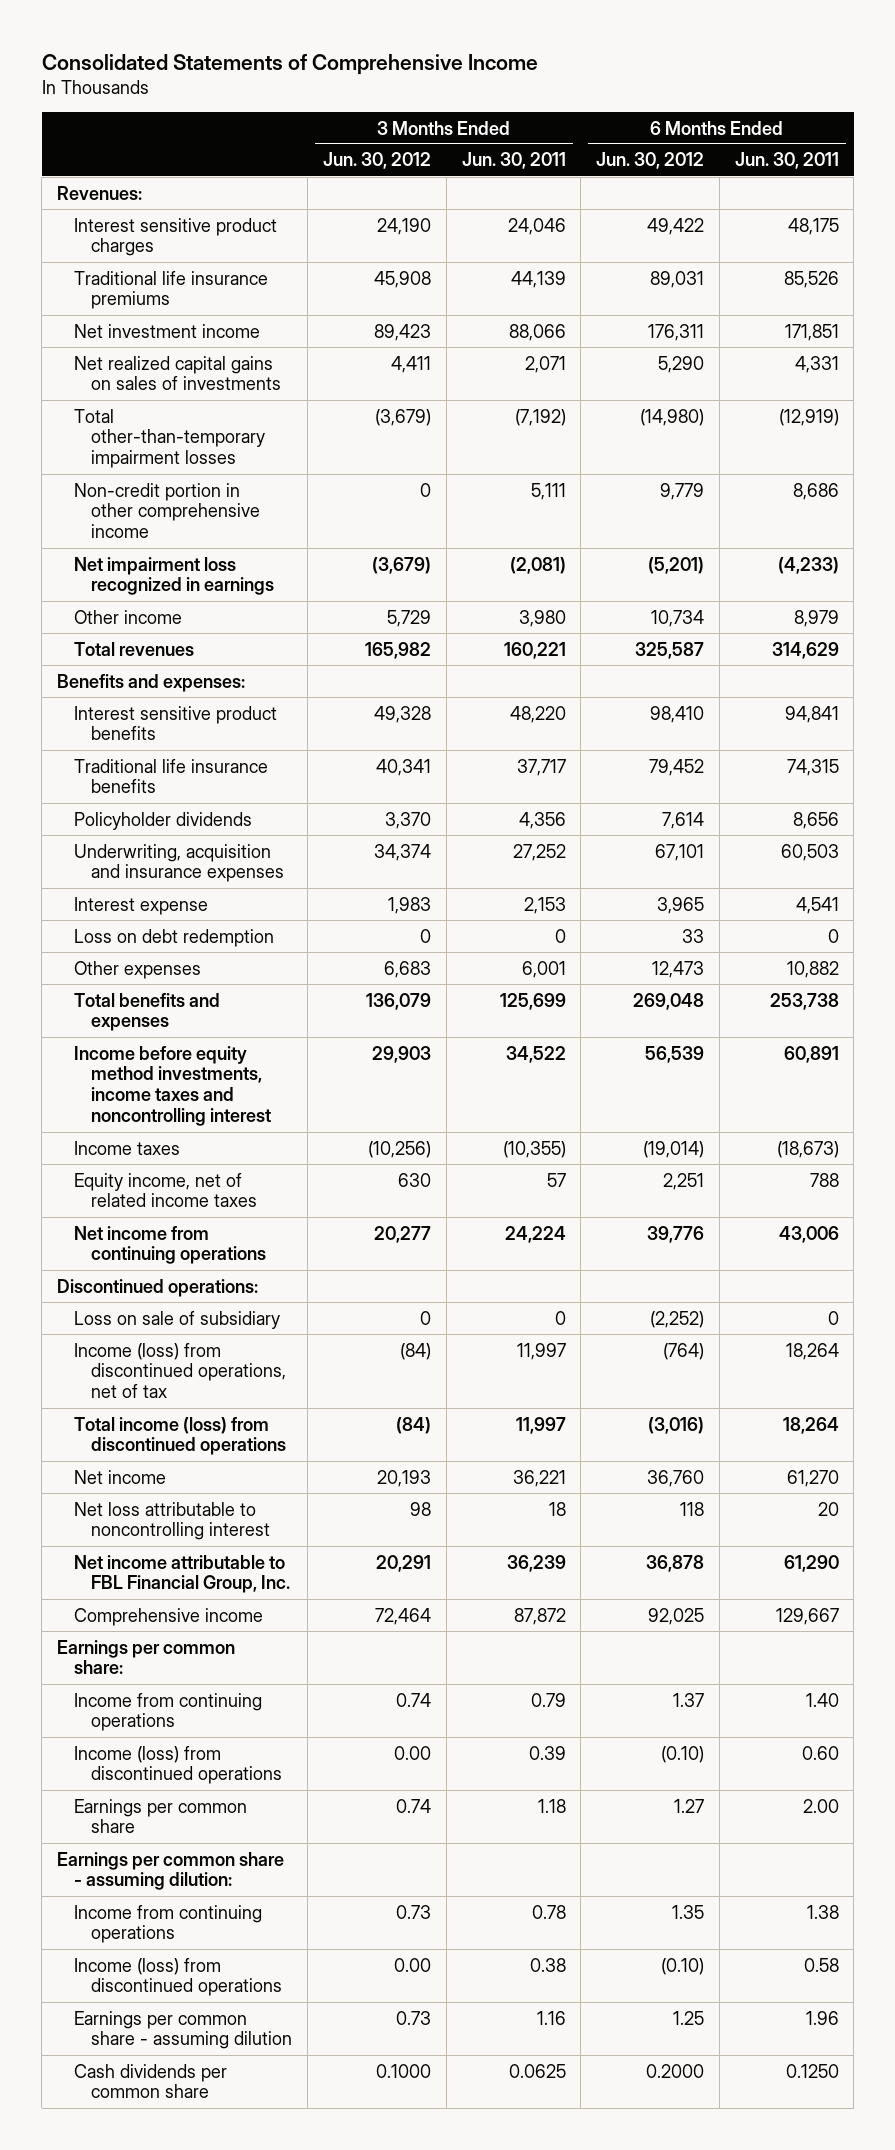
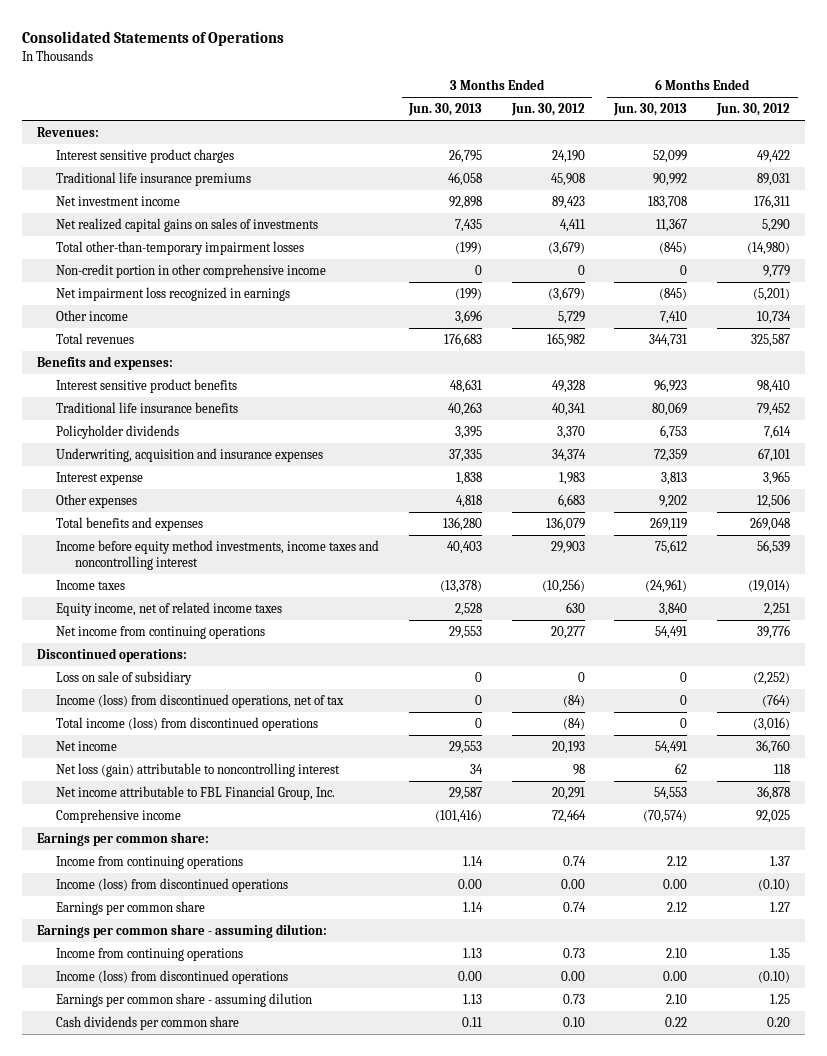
[41,53,538,75] Consolidated Statements of Comprehensive Income -> [22,30,285,46] Consolidated Statements of Operations
[461,152,566,170] Jun. 30, 2011 -> none
[734,152,839,170] Jun. 30, 2011 -> none
none -> [408,103,483,117] Jun. 30, 2013
none -> [613,103,688,117] Jun. 30, 2013
[74,928,275,947] Loss on debt redemption -> none
[652,960,705,978] 12,473 -> [757,494,791,509] 12,506
[74,1501,271,1541] Net loss attributable to noncontrolling interest -> [56,763,341,778] Net loss (gain) attributable to noncontrolling interest
[375,2063,431,2078] 0.1000 -> [562,1017,585,1028] 0.10
[646,2063,705,2078] 0.2000 -> [767,1017,791,1028] 0.20

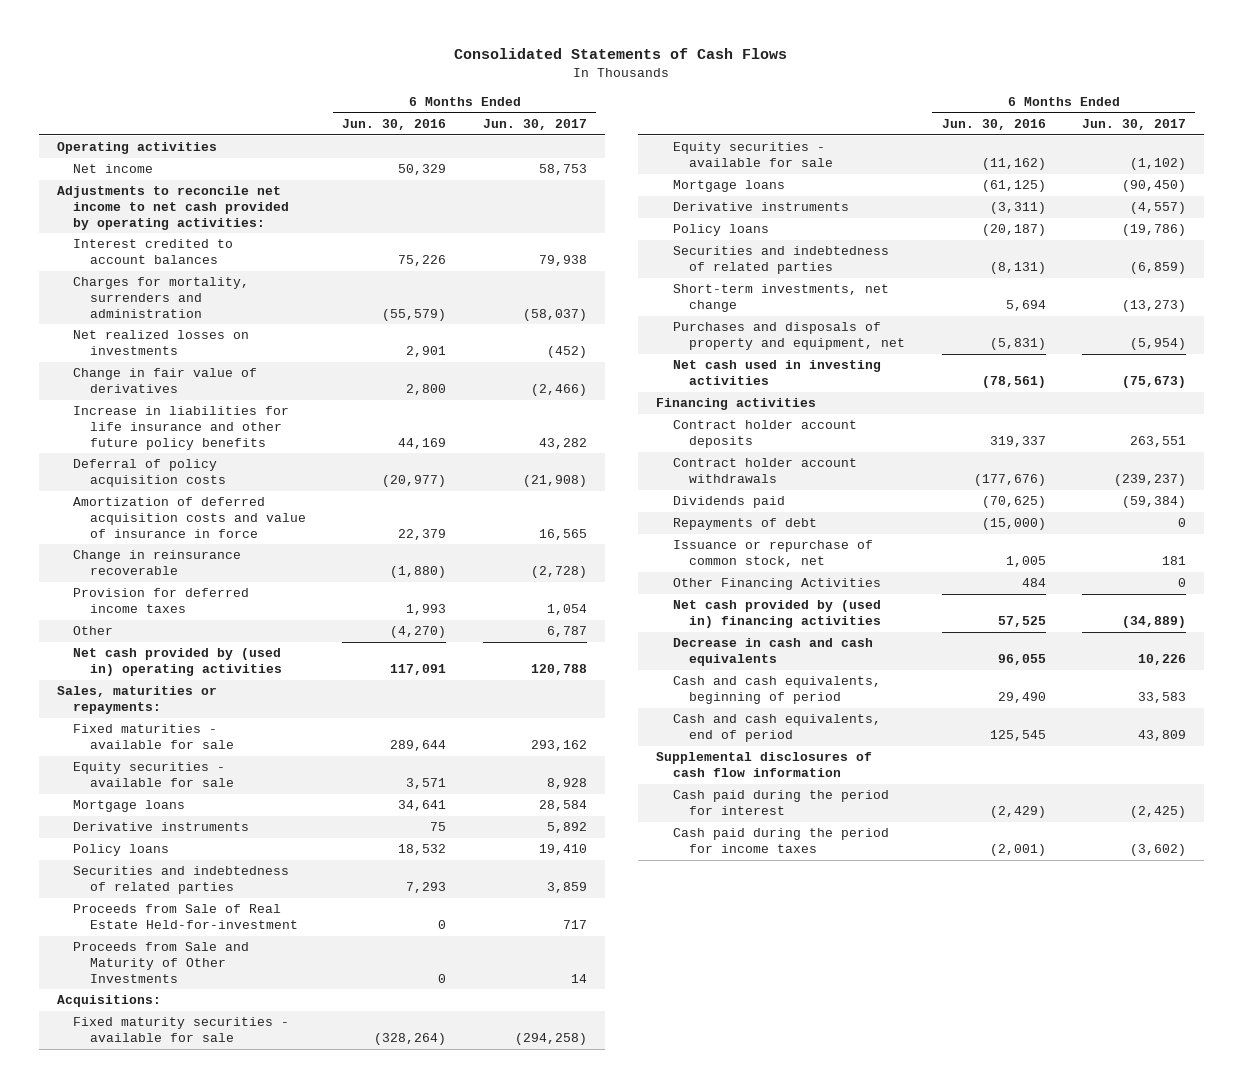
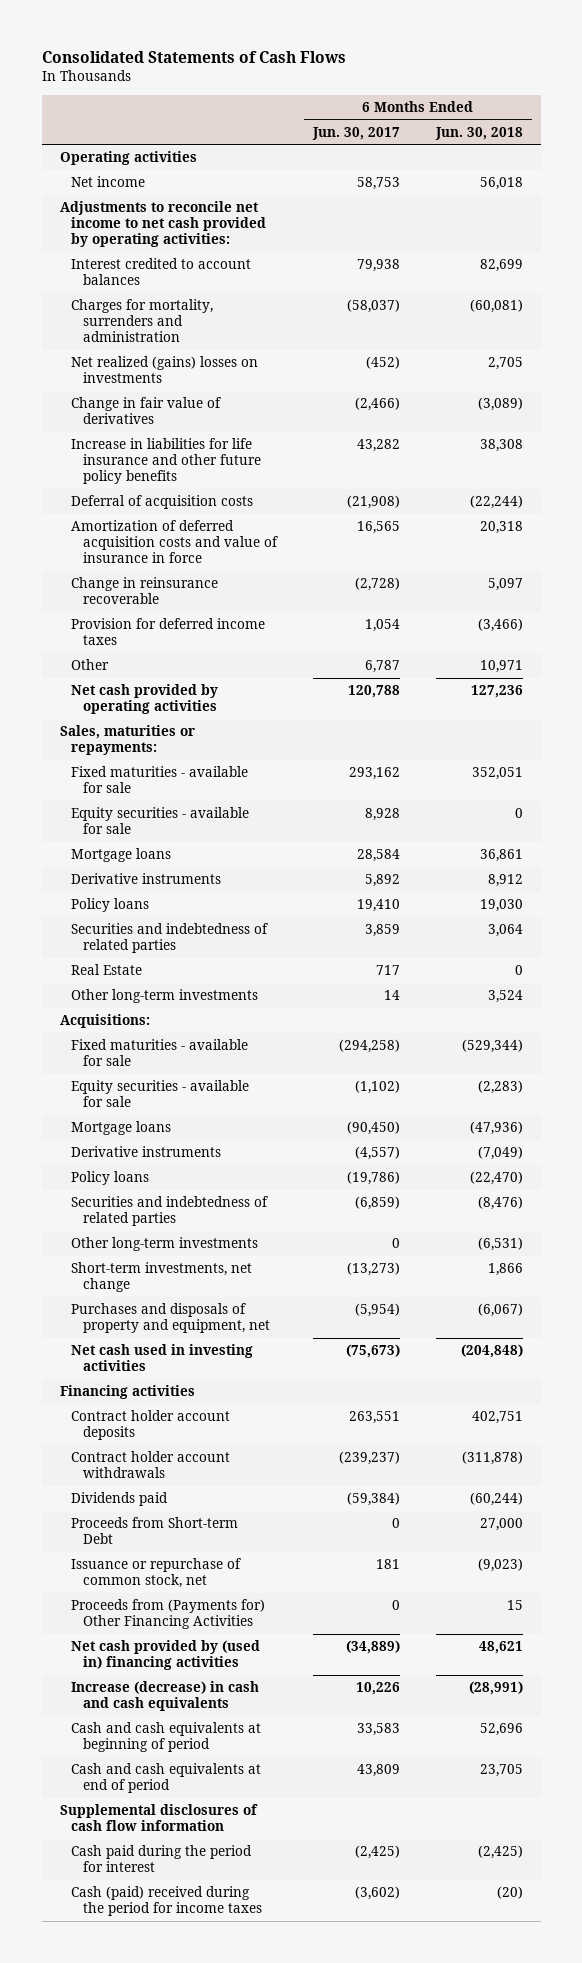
[342,118,447,130] Jun. 30, 2016 -> none
none -> [434,126,523,140] Jun. 30, 2018
[73,330,250,356] Net realized losses on investments -> [71,356,259,384] Net realized (gains) losses on investments
[73,459,227,488] Deferral of policy acquisition costs -> [71,495,254,510] Deferral of acquisition costs
[73,648,283,677] Net cash provided by (used in) operating activities -> [71,684,219,715] Net cash provided by operating activities
[73,904,299,930] Proceeds from Sale of Real Estate Held-for-investment -> [71,964,143,976] Real Estate
[73,942,250,983] Proceeds from Sale and Maturity of Other Investments -> [71,989,259,1004] Other long-term investments
[73,1017,290,1043] Fixed maturity securities - available for sale -> [71,1039,249,1067] Fixed maturities - available for sale
none -> [71,1237,259,1252] Other long-term investments
[672,518,817,531] Repayments of debt -> none
none -> [71,1517,239,1545] Proceeds from Short-term Debt
[672,578,881,591] Other Financing Activities -> [71,1599,266,1630] Proceeds from (Payments for) Other Financing Activities
[672,638,873,667] Decrease in cash and cash equivalents -> [71,1681,260,1712] Increase (decrease) in cash and cash equivalents
[672,676,881,705] Cash and cash equivalents, beginning of period -> [71,1722,262,1753] Cash and cash equivalents at beginning of period
[672,714,881,743] Cash and cash equivalents, end of period -> [71,1763,262,1794] Cash and cash equivalents at end of period
[672,828,889,854] Cash paid during the period for income taxes -> [71,1886,262,1917] Cash (paid) received during the period for income taxes

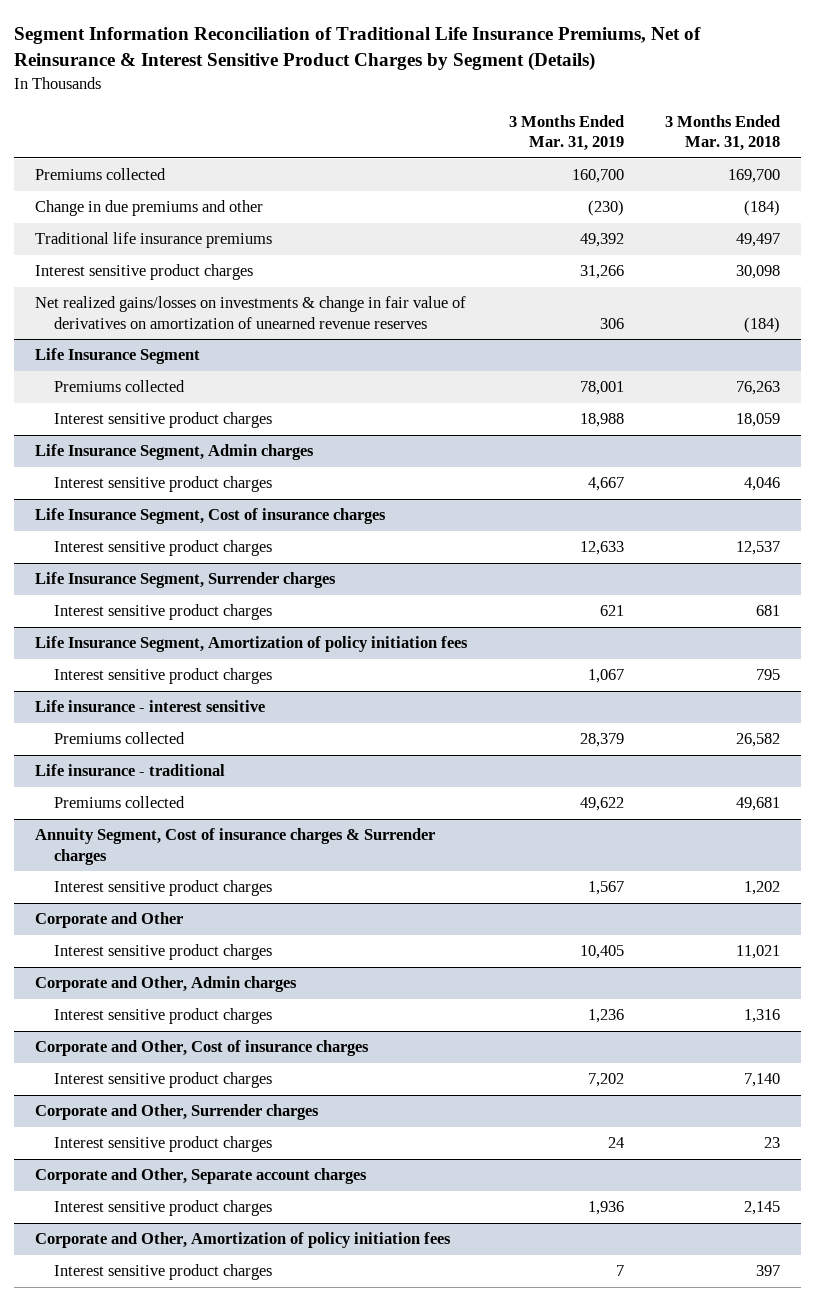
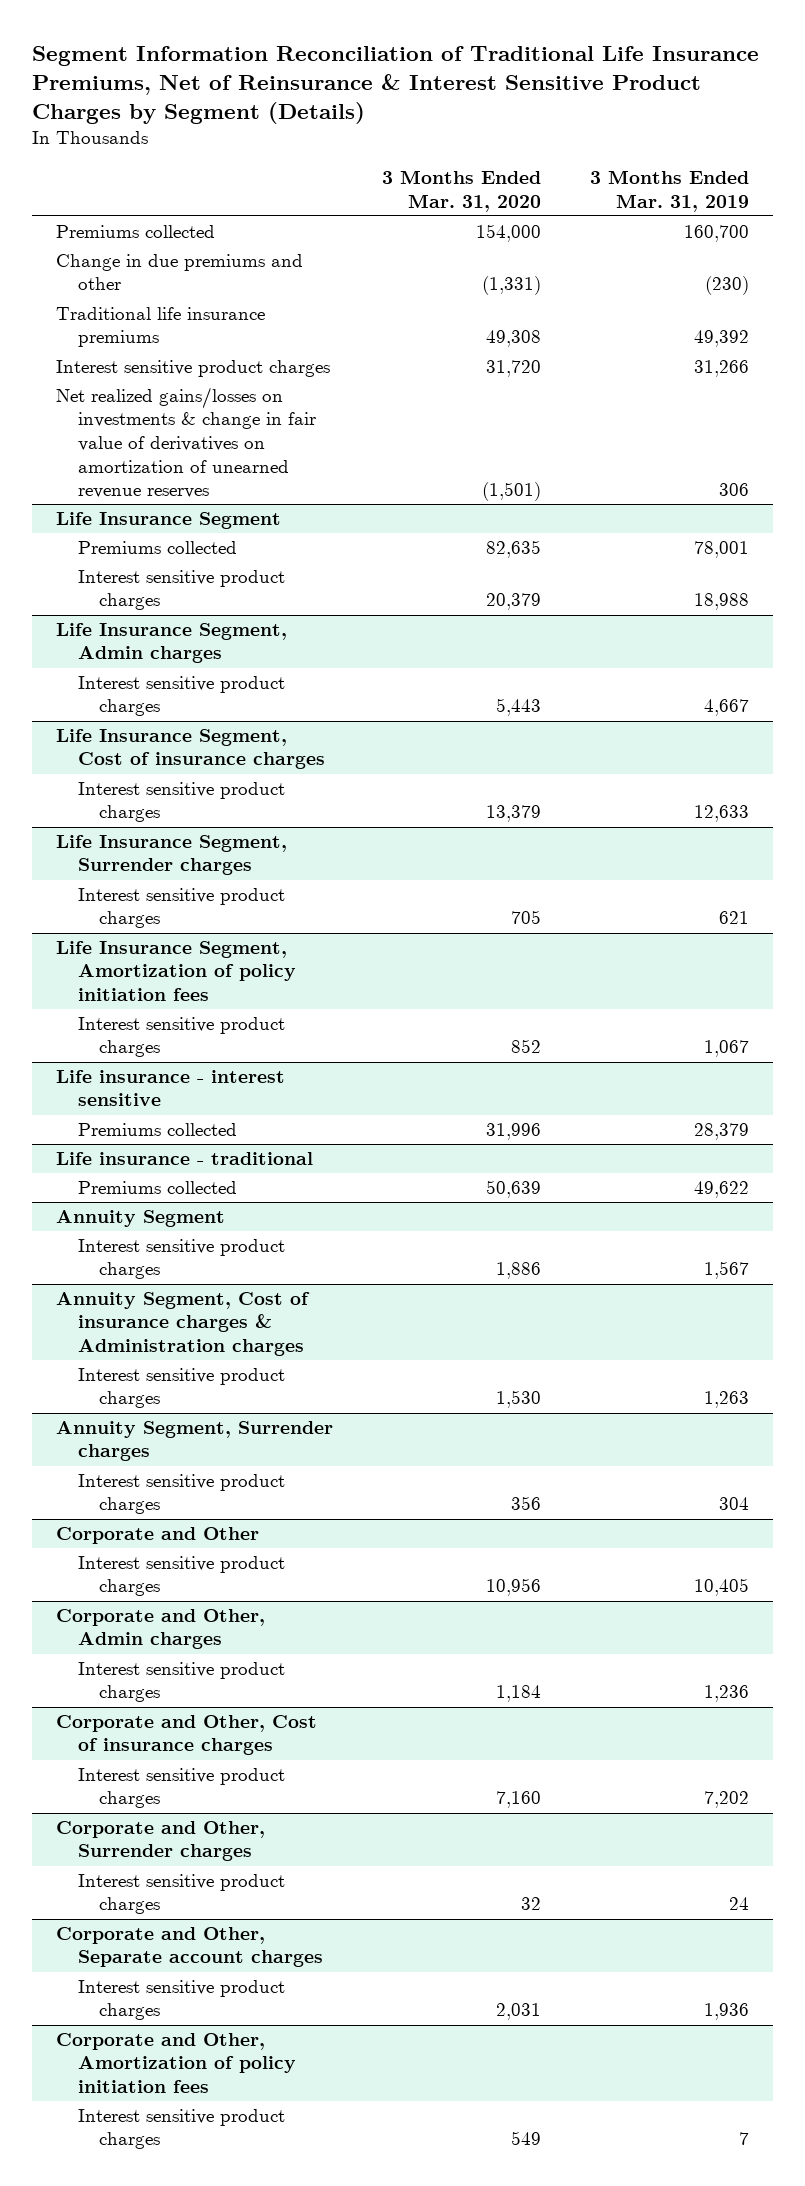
[665,114,781,151] 3 Months Ended Mar. 31, 2018 -> none
none -> [382,170,542,212] 3 Months Ended Mar. 31, 2020
[35,828,436,865] Annuity Segment, Cost of insurance charges & Surrender charges -> none
none -> [56,1209,226,1227] Annuity Segment
none -> [56,1291,311,1356] Annuity Segment, Cost of insurance charges & Administration charges
none -> [77,1367,285,1409] Interest sensitive product charges
none -> [56,1420,334,1462] Annuity Segment, Surrender charges
none -> [77,1473,285,1515] Interest sensitive product charges

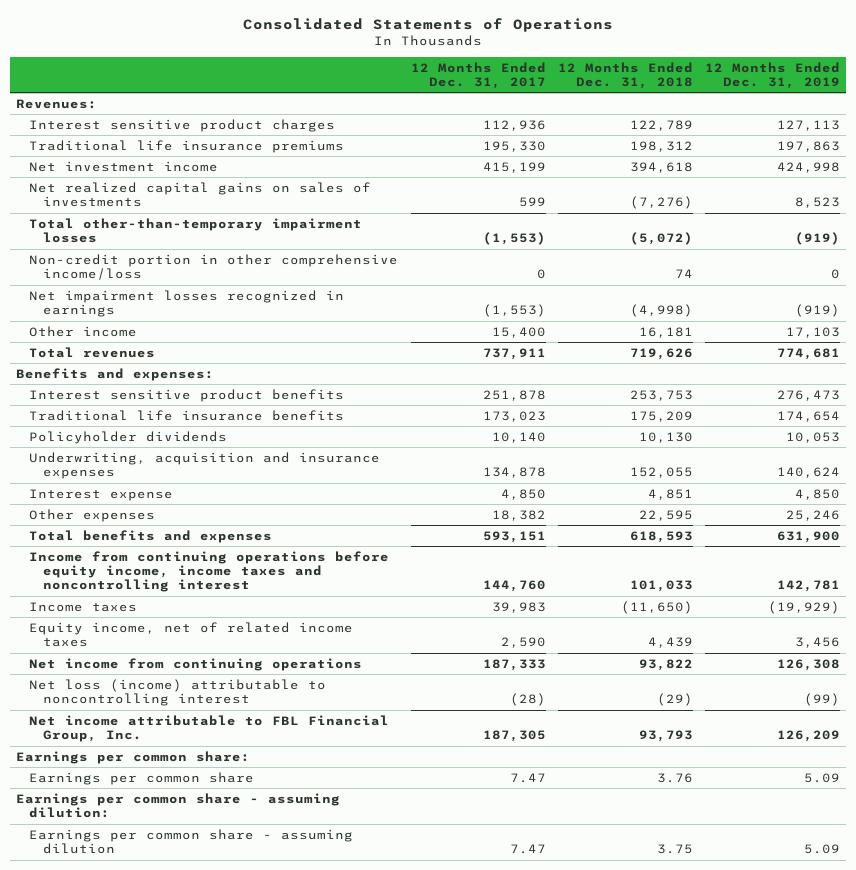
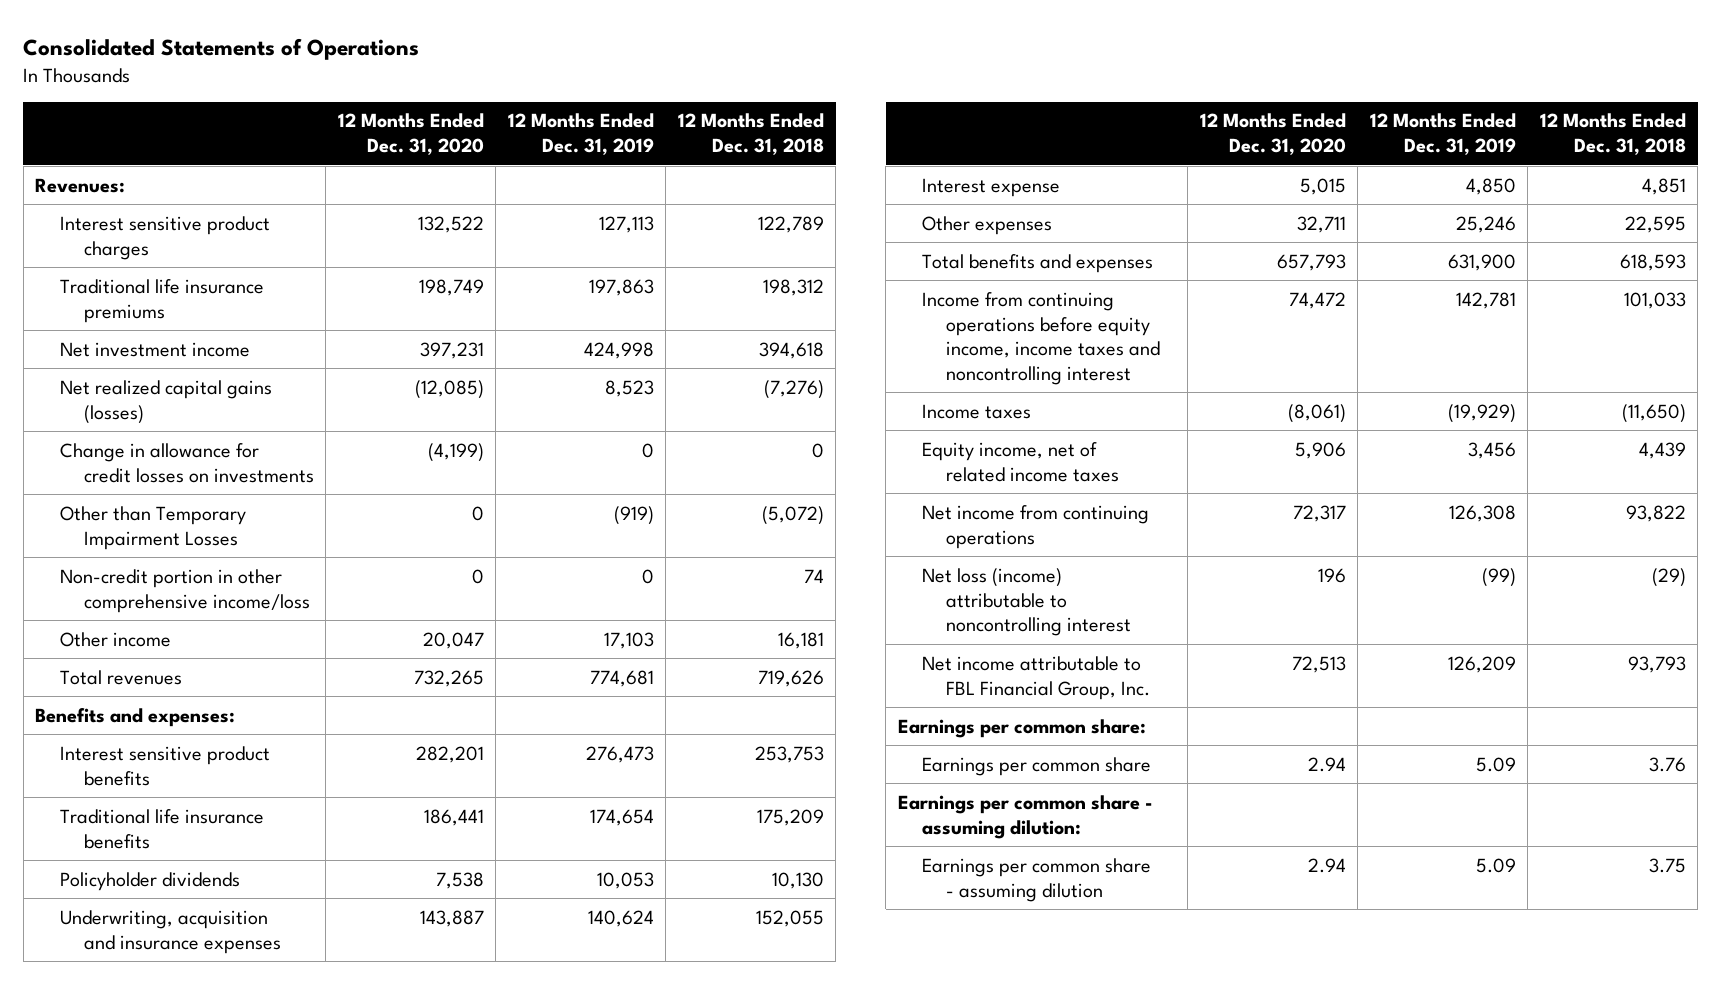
[410,61,546,89] 12 Months Ended Dec. 31, 2017 -> none
none -> [337,113,484,156] 12 Months Ended Dec. 31, 2020
[29,181,372,208] Net realized capital gains on sales of investments -> [59,379,272,424] Net realized capital gains (losses)
none -> [59,442,314,483] Change in allowance for credit losses on investments
[29,217,363,244] Total other-than-temporary impairment losses -> [59,505,246,550] Other than Temporary Impairment Losses
[29,289,345,318] Net impairment losses recognized in earnings -> none

